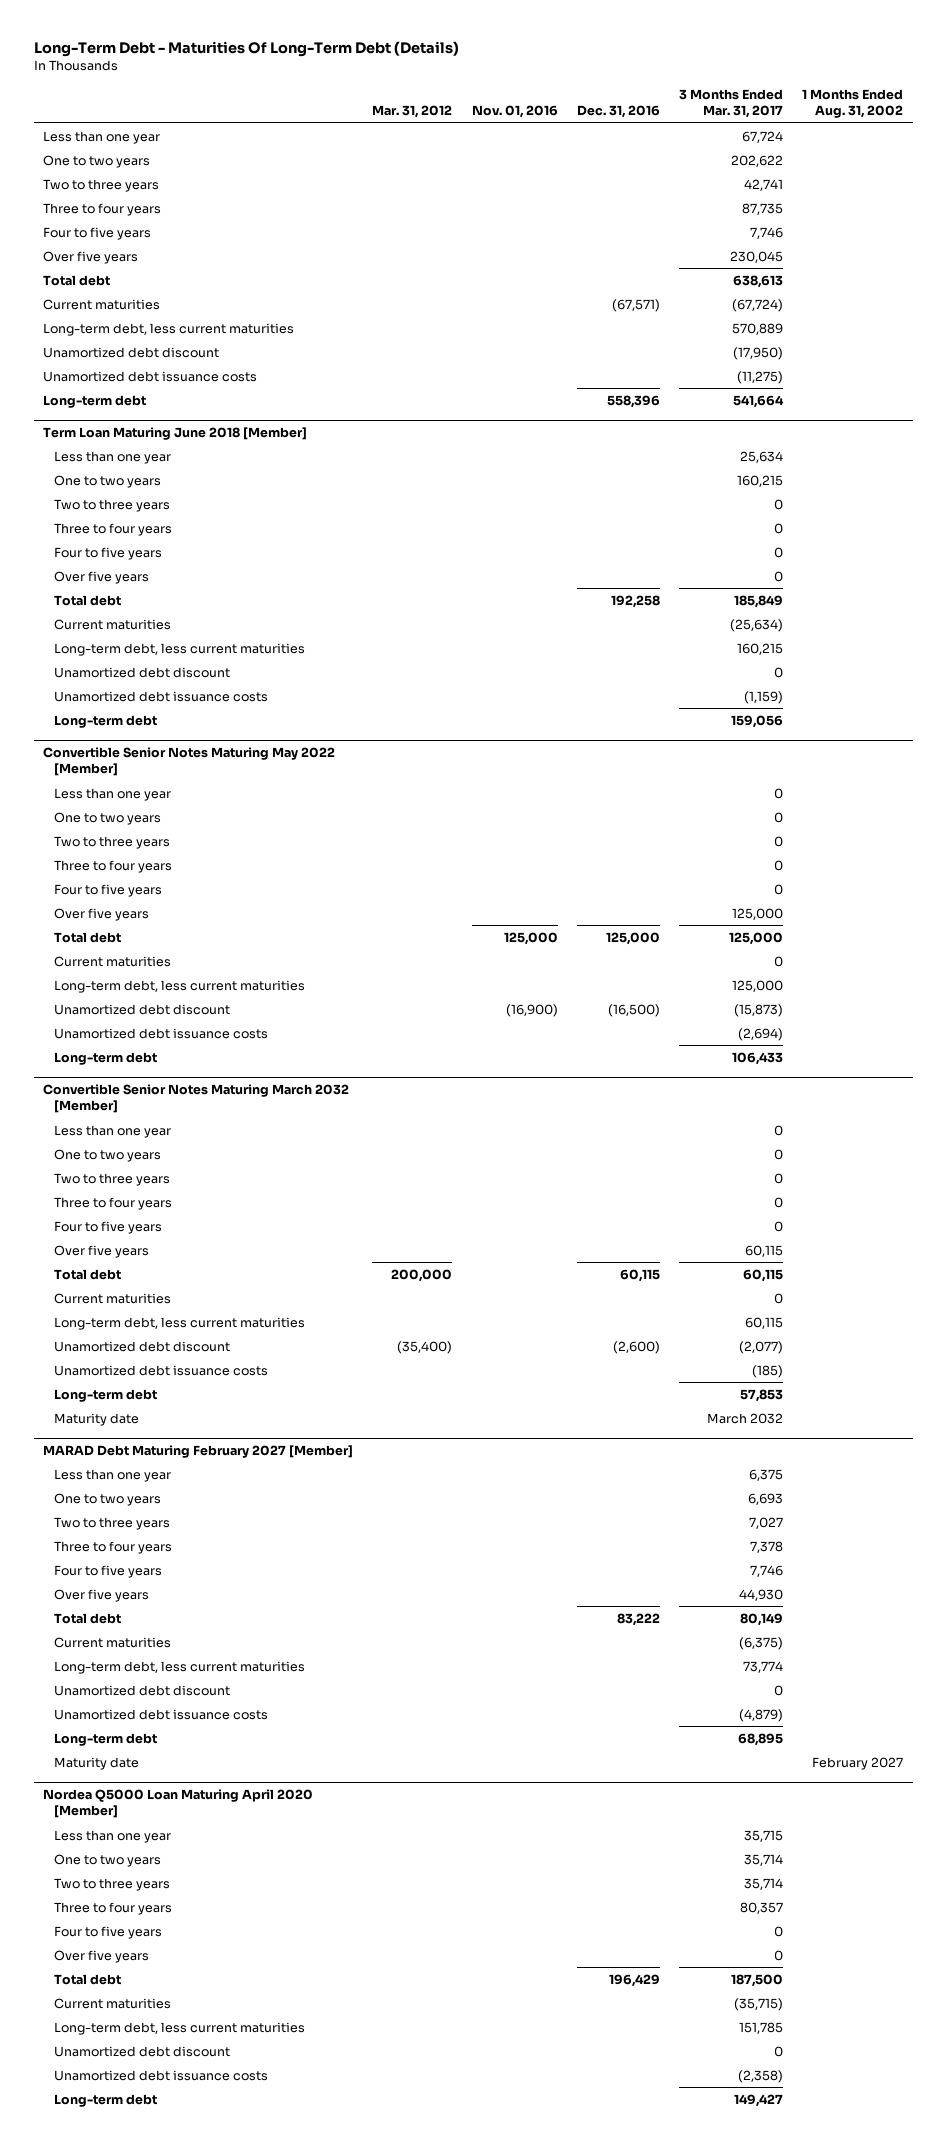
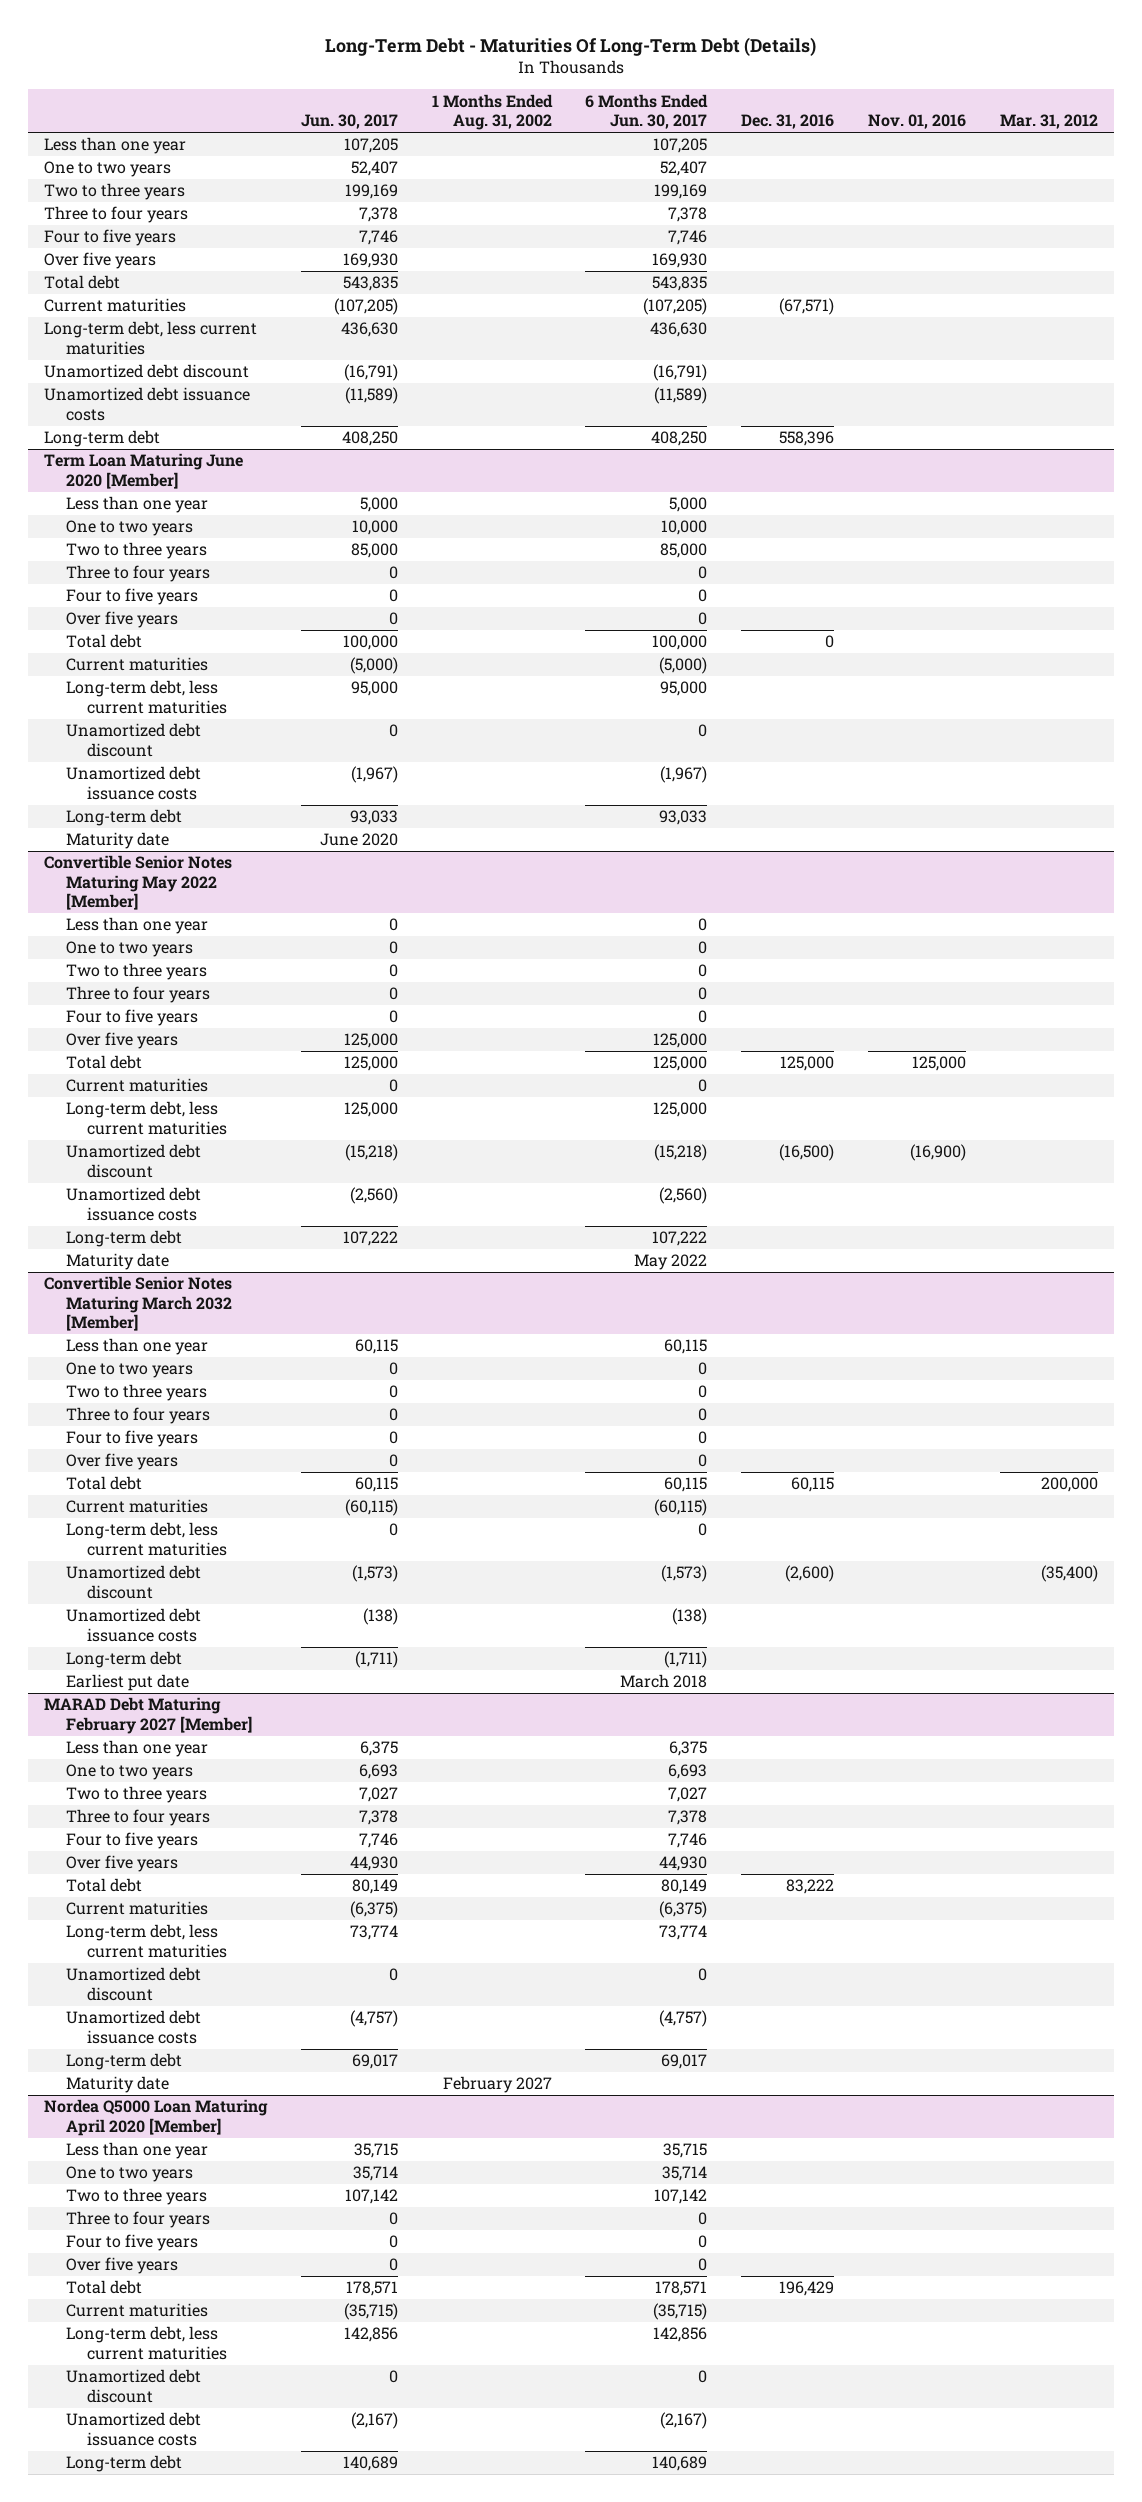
[678,89,783,119] 3 Months Ended Mar. 31, 2017 -> none
none -> [301,114,399,130] Jun. 30, 2017
none -> [585,93,709,130] 6 Months Ended Jun. 30, 2017
[43,426,308,440] Term Loan Maturing June 2018 [Member] -> none
[53,450,171,464] Less than one year -> none
[53,474,161,488] One to two years -> none
[53,498,170,512] Two to three years -> none
[53,522,172,536] Three to four years -> none
[53,546,162,560] Four to five years -> none
[53,570,149,584] Over five years -> none
[53,594,121,606] Total debt -> none
[53,618,171,630] Current maturities -> none
[53,642,305,656] Long-term debt, less current maturities -> none
[53,666,230,678] Unamortized debt discount -> none
[53,690,268,702] Unamortized debt issuance costs -> none
[53,714,157,728] Long-term debt -> none
none -> [44,453,244,489] Term Loan Maturing June 2020 [Member]
none -> [65,496,208,514] Less than one year
none -> [65,520,193,537] One to two years
none -> [65,542,207,560] Two to three years
none -> [65,565,210,583] Three to four years
none -> [65,588,198,606] Four to five years
none -> [65,611,178,629] Over five years
none -> [65,634,142,649] Total debt
none -> [65,657,208,672] Current maturities
none -> [65,680,227,714] Long-term debt, less current maturities
none -> [65,723,201,757] Unamortized debt discount
none -> [65,766,201,800] Unamortized debt issuance costs
none -> [65,809,182,827] Long-term debt
none -> [65,832,169,850] Maturity date
none -> [65,1253,169,1271] Maturity date
[53,1412,139,1426] Maturity date -> none
none -> [65,1674,189,1692] Earliest put date

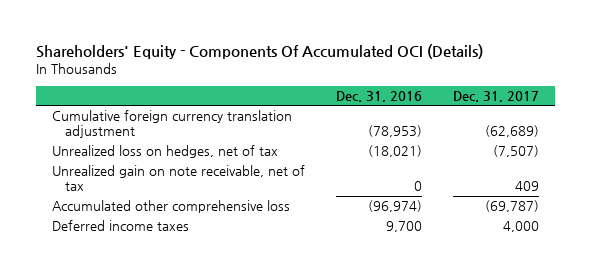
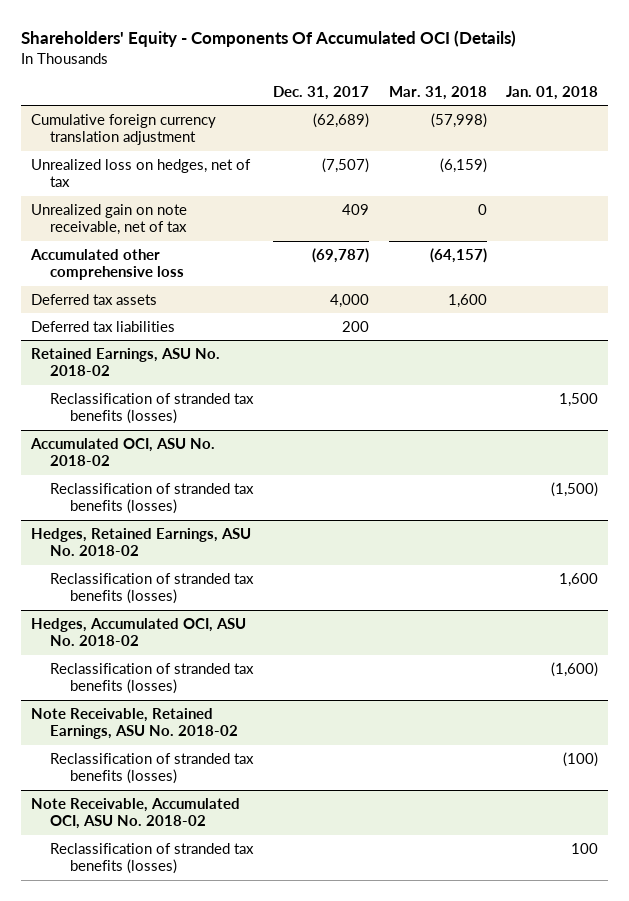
[335,91,422,103] Dec. 31, 2016 -> none
none -> [388,86,487,101] Mar. 31, 2018
none -> [506,86,599,101] Jan. 01, 2018
[51,220,189,232] Deferred income taxes -> [30,293,157,305] Deferred tax assets
none -> [30,320,175,332] Deferred tax liabilities
none -> [30,347,220,377] Retained Earnings, ASU No. 2018-02
none -> [50,392,255,425] Reclassification of stranded tax benefits (losses)
none -> [29,437,215,467] Accumulated OCI, ASU No. 2018-02
none -> [50,482,255,515] Reclassification of stranded tax benefits (losses)
none -> [30,527,251,557] Hedges, Retained Earnings, ASU No. 2018-02
none -> [50,572,255,605] Reclassification of stranded tax benefits (losses)
none -> [30,617,246,647] Hedges, Accumulated OCI, ASU No. 2018-02
none -> [50,662,255,695] Reclassification of stranded tax benefits (losses)
none -> [30,707,239,740] Note Receivable, Retained Earnings, ASU No. 2018-02
none -> [50,752,255,785] Reclassification of stranded tax benefits (losses)
none -> [30,797,240,830] Note Receivable, Accumulated OCI, ASU No. 2018-02
none -> [50,842,255,875] Reclassification of stranded tax benefits (losses)

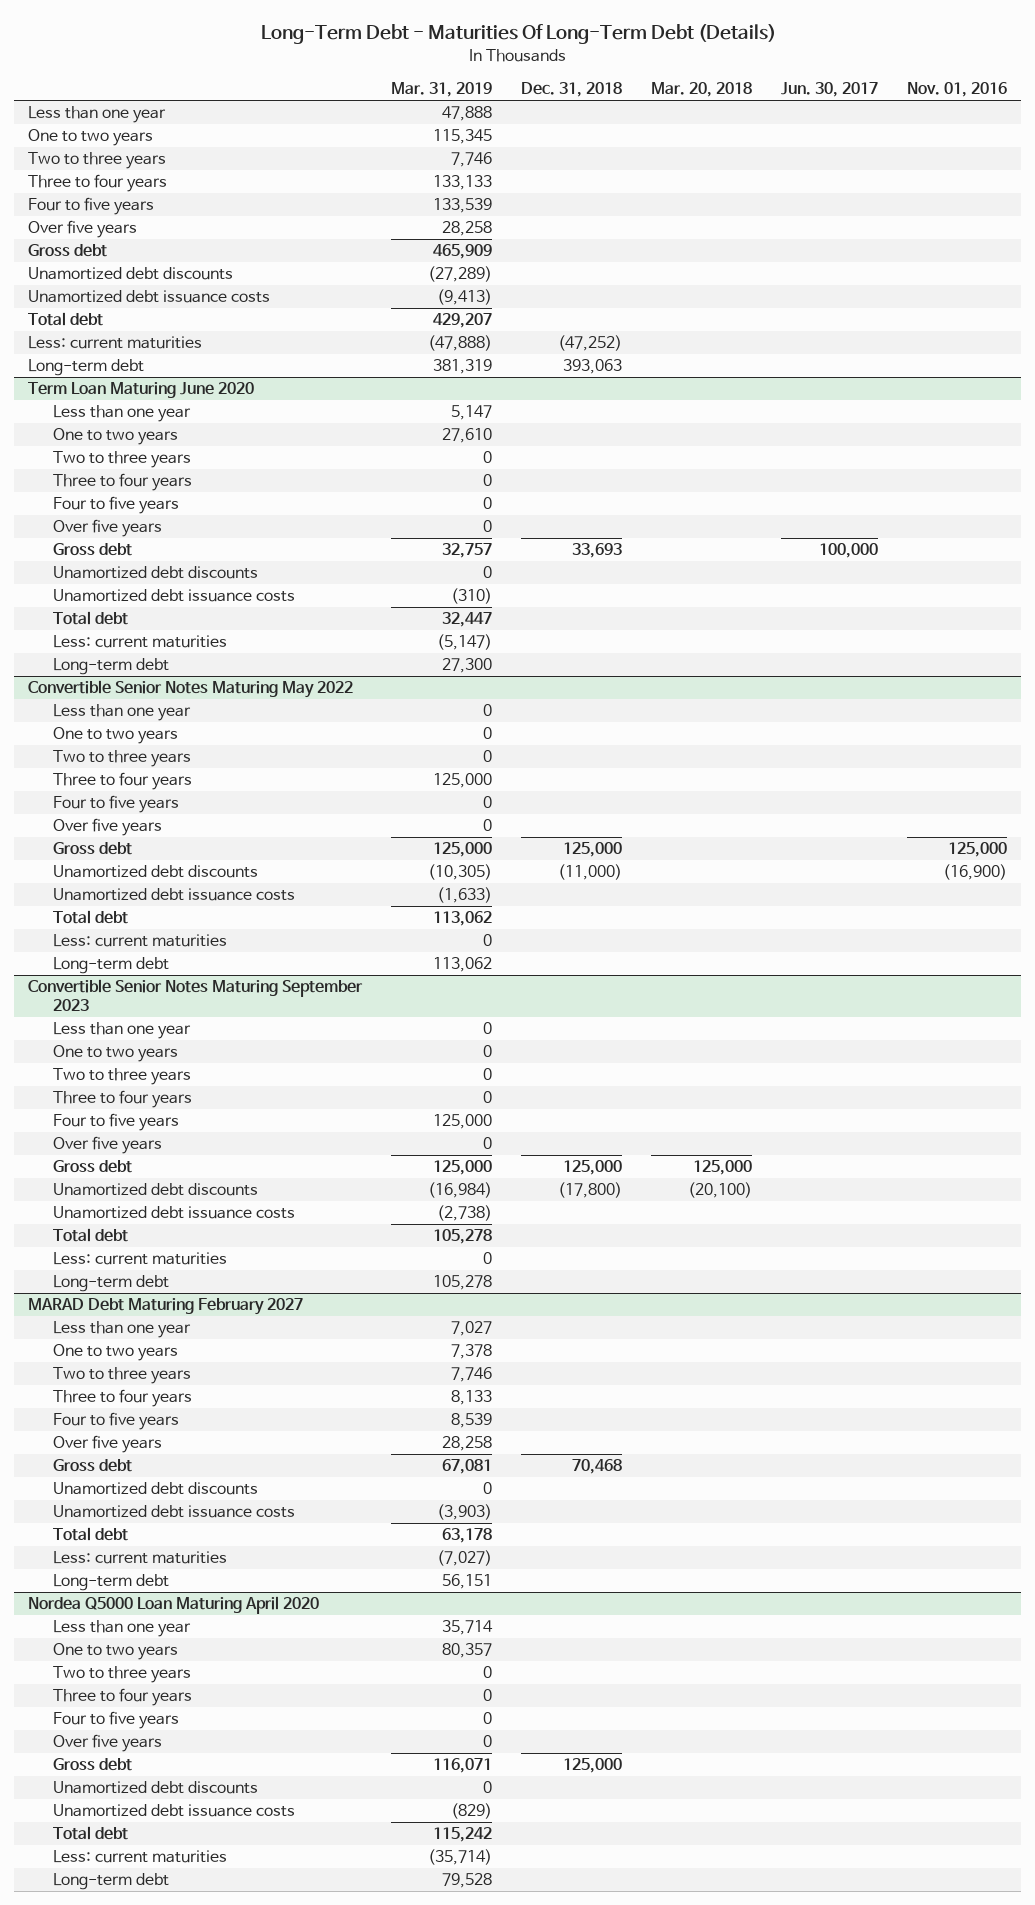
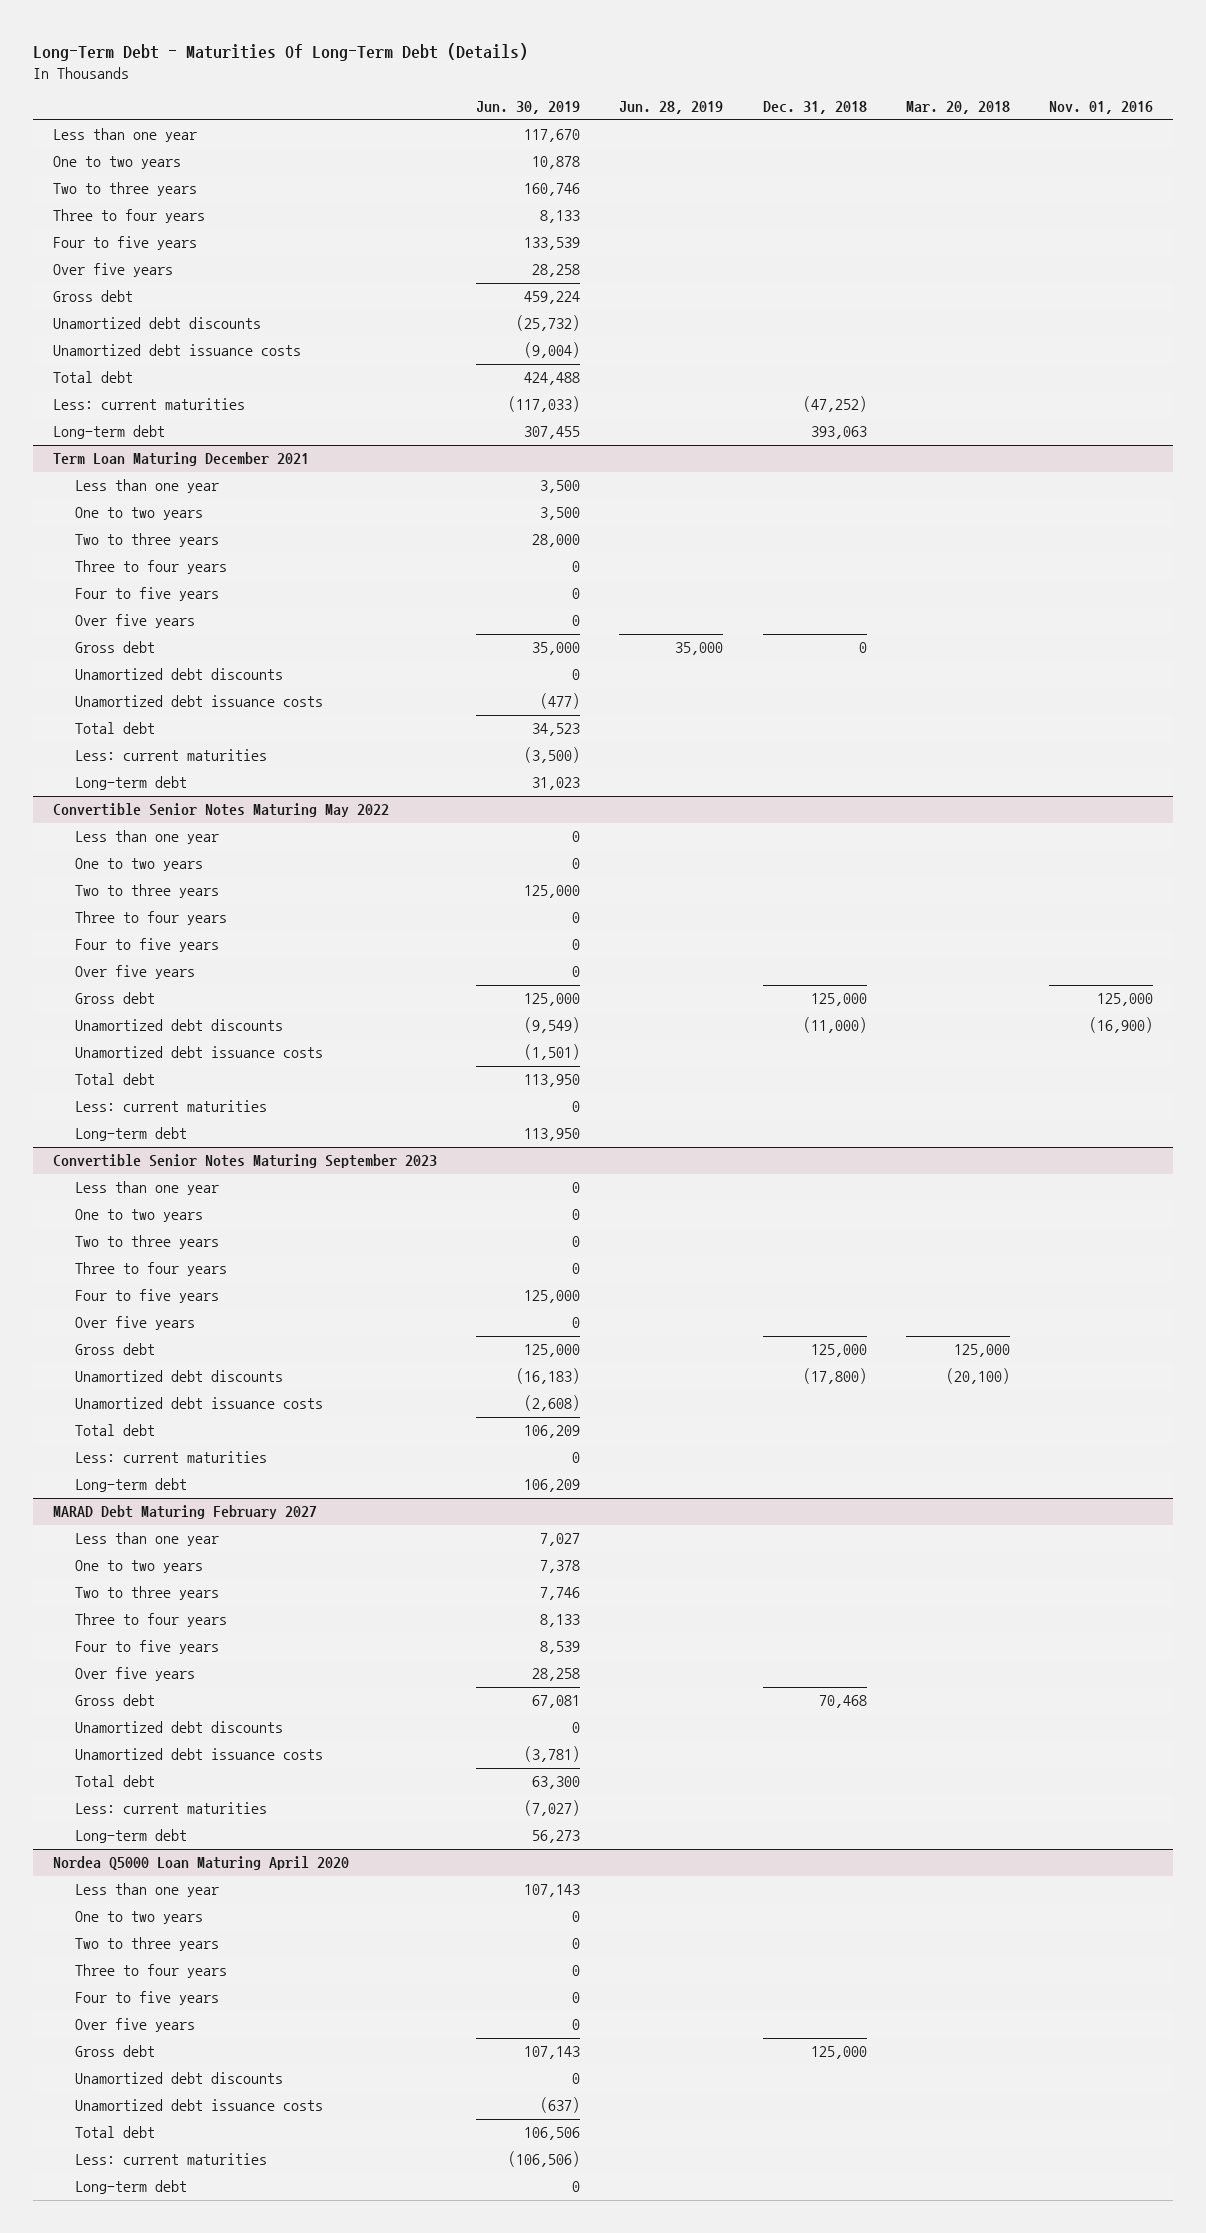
[391,82,493,98] Mar. 31, 2019 -> none
[780,82,878,98] Jun. 30, 2017 -> none
none -> [476,101,581,115] Jun. 30, 2019
none -> [619,101,724,115] Jun. 28, 2019
[28,382,255,399] Term Loan Maturing June 2020 -> none
[53,405,192,423] Less than one year -> none
[53,428,179,446] One to two years -> none
[53,451,192,469] Two to three years -> none
[53,473,193,492] Three to four years -> none
[53,496,180,515] Four to five years -> none
[53,519,163,538] Over five years -> none
[53,543,133,557] Gross debt -> none
[53,566,259,580] Unamortized debt discounts -> none
[53,589,296,603] Unamortized debt issuance costs -> none
[53,611,129,626] Total debt -> none
[53,635,228,649] Less: current maturities -> none
[53,658,170,676] Long-term debt -> none
none -> [52,452,309,467] Term Loan Maturing December 2021
none -> [74,479,219,494] Less than one year
none -> [74,507,203,521] One to two years
none -> [74,533,219,548] Two to three years
none -> [74,560,227,575] Three to four years
none -> [74,587,219,602] Four to five years
none -> [74,614,195,629] Over five years
none -> [74,641,155,654] Gross debt
none -> [74,668,283,681] Unamortized debt discounts
none -> [74,695,323,708] Unamortized debt issuance costs
none -> [74,722,155,735] Total debt
none -> [74,749,267,762] Less: current maturities
none -> [74,776,187,791] Long-term debt

